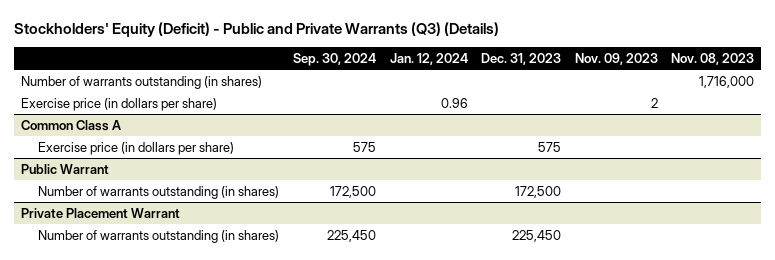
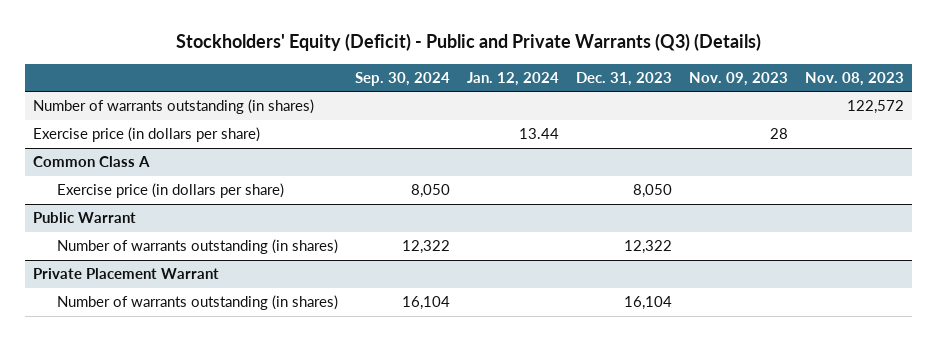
[699,75,755,88] 1,716,000 -> [846,100,904,115] 122,572
[440,97,468,108] 0.96 -> [519,128,560,140] 13.44
[650,97,658,108] 2 -> [770,128,789,140] 28
[352,141,376,152] 575 -> [411,184,451,199] 8,050
[538,141,562,152] 575 -> [633,184,673,199] 8,050
[329,185,376,198] 172,500 -> [402,240,451,255] 12,322
[515,185,562,198] 172,500 -> [624,240,673,255] 12,322
[326,229,376,242] 225,450 -> [402,296,451,311] 16,104
[512,229,562,242] 225,450 -> [624,296,673,311] 16,104

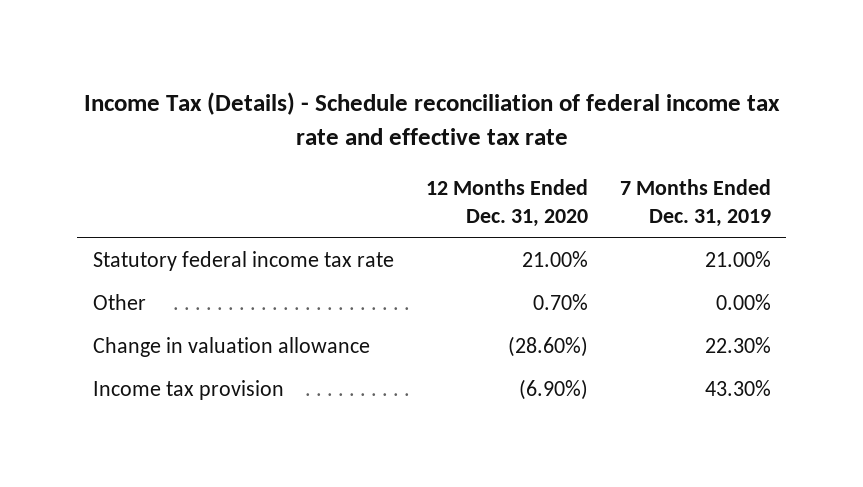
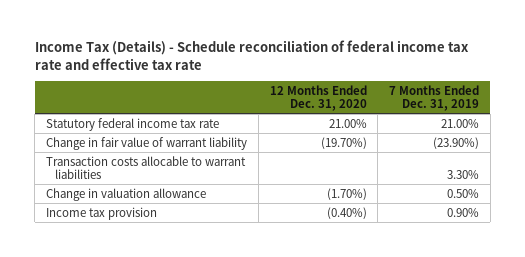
[92,293,146,310] Other -> none
none -> [45,136,247,150] Change in fair value of warrant liability
none -> [45,155,246,179] Transaction costs allocable to warrant liabilities
[507,335,588,357] (28.60%) -> [326,187,367,200] (1.70%)
[704,336,771,353] 22.30% -> [447,188,480,198] 0.50%
[518,378,588,400] (6.90%) -> [326,206,367,219] (0.40%)
[704,379,771,396] 43.30% -> [447,207,480,217] 0.90%

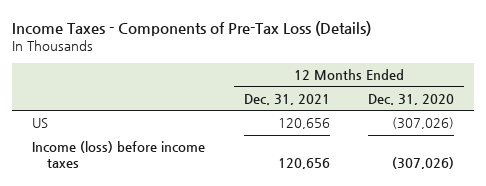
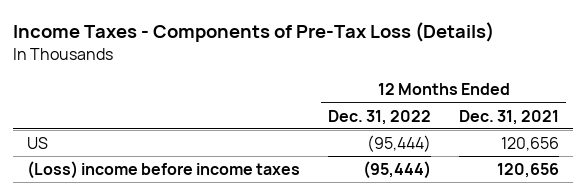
[368,93,455,105] Dec. 31, 2020 -> none
none -> [328,109,432,125] Dec. 31, 2022
[31,141,205,168] Income (loss) before income taxes -> [27,161,301,180] (Loss) income before income taxes

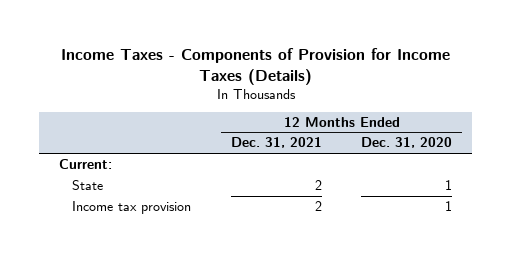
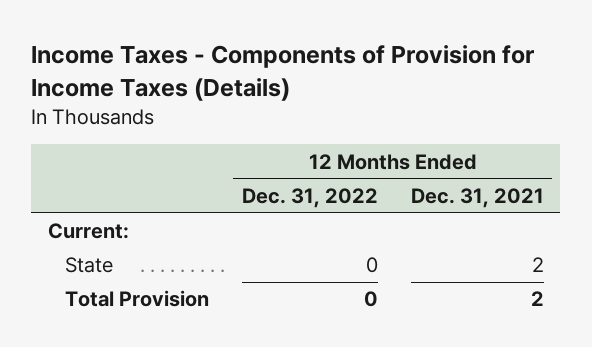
[361,137,453,149] Dec. 31, 2020 -> none
none -> [241,187,378,208] Dec. 31, 2022
[72,200,192,214] Income tax provision -> [64,290,209,308] Total Provision

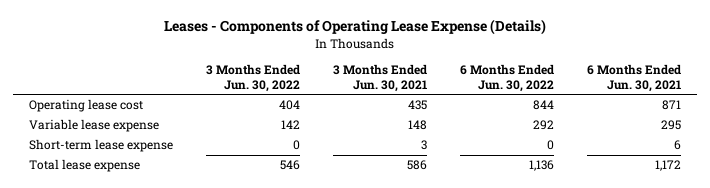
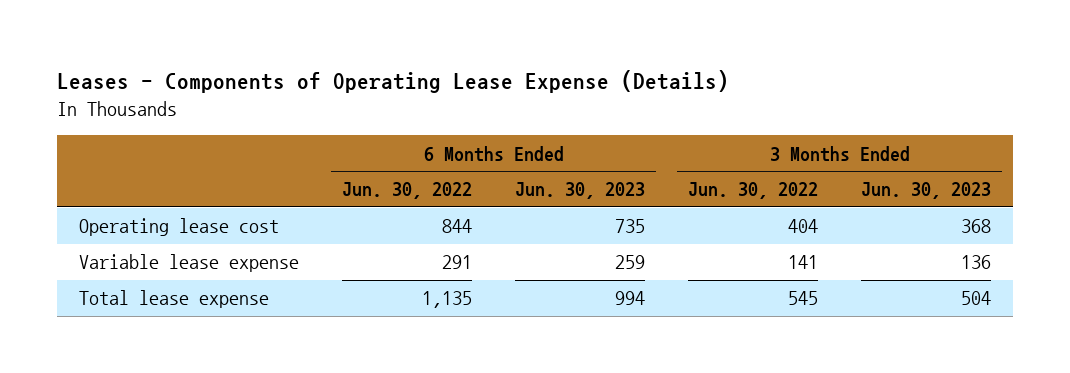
[333,63,428,92] 3 Months Ended Jun. 30, 2021 -> none
[586,63,681,92] 6 Months Ended Jun. 30, 2021 -> none
none -> [515,182,646,200] Jun. 30, 2023
none -> [861,182,992,200] Jun. 30, 2023
[29,139,174,153] Short-term lease expense -> none
[281,120,301,130] 142 -> [788,255,819,270] 141
[533,120,555,131] 292 -> [441,255,472,270] 291
[280,160,301,171] 546 -> [788,291,819,306] 545
[529,160,555,172] 1,136 -> [421,291,472,309] 1,135

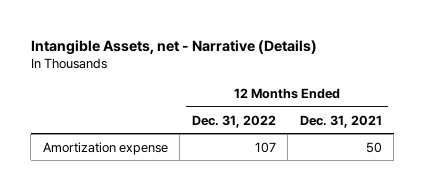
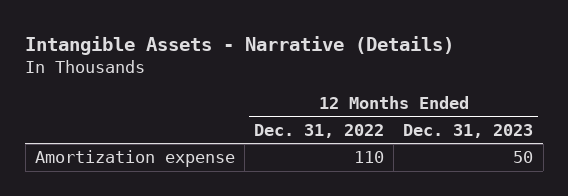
[30,39,317,55] Intangible Assets, net - Narrative (Details) -> [25,35,455,55] Intangible Assets - Narrative (Details)
[299,114,382,128] Dec. 31, 2021 -> none
none -> [403,123,534,138] Dec. 31, 2023
[254,141,276,153] 107 -> [354,151,385,164] 110

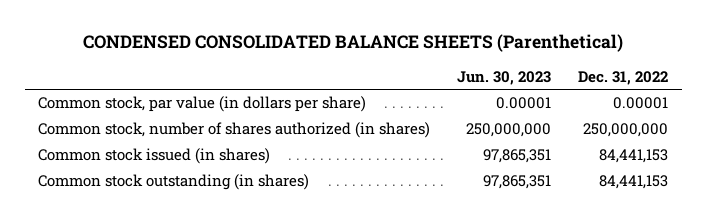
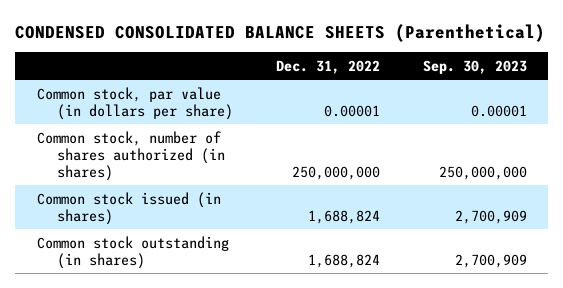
[457,70,552,85] Jun. 30, 2023 -> none
none -> [422,60,527,75] Sep. 30, 2023
[599,149,669,164] 84,441,153 -> [307,209,380,224] 1,688,824
[599,175,669,190] 84,441,153 -> [307,253,380,268] 1,688,824

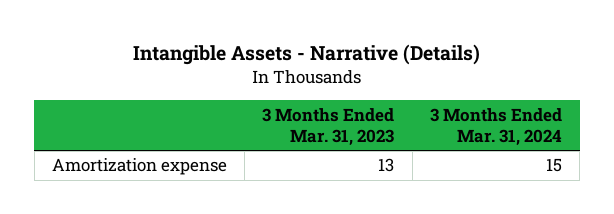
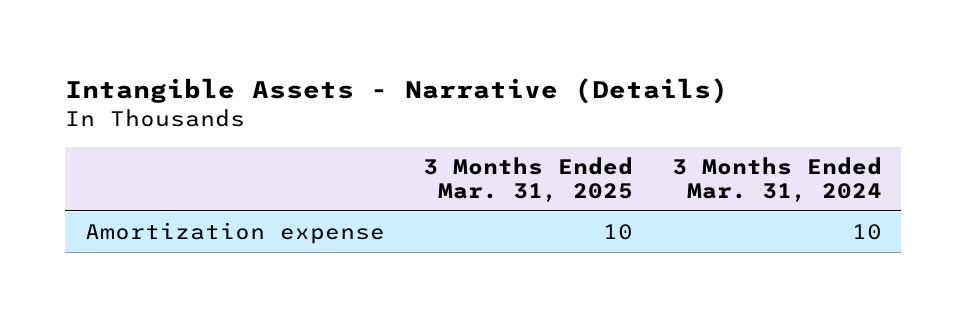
[262,107,395,146] 3 Months Ended Mar. 31, 2023 -> none
none -> [423,156,634,203] 3 Months Ended Mar. 31, 2025
[545,158,562,173] 15 -> [851,224,882,241] 10

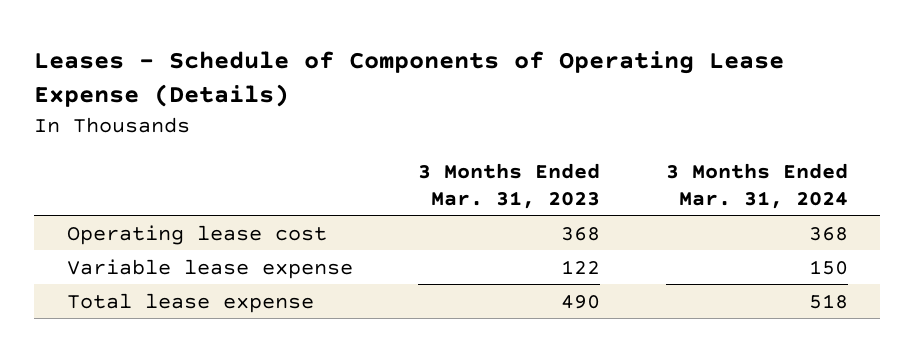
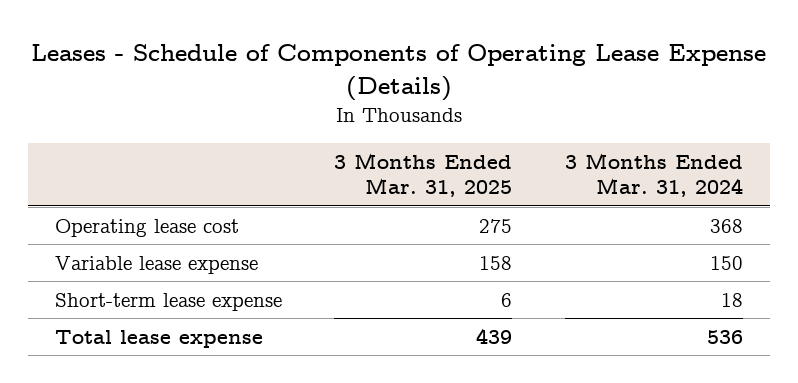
[418,162,601,209] 3 Months Ended Mar. 31, 2023 -> none
none -> [334,152,513,198] 3 Months Ended Mar. 31, 2025
none -> [54,292,282,311] Short-term lease expense
[808,293,848,309] 518 -> [707,329,744,344] 536

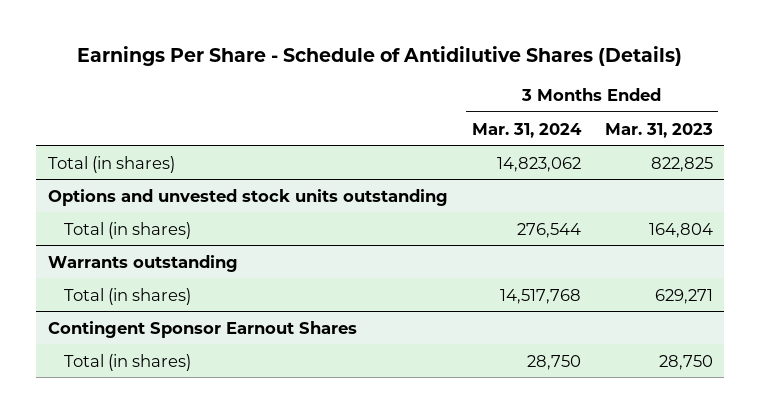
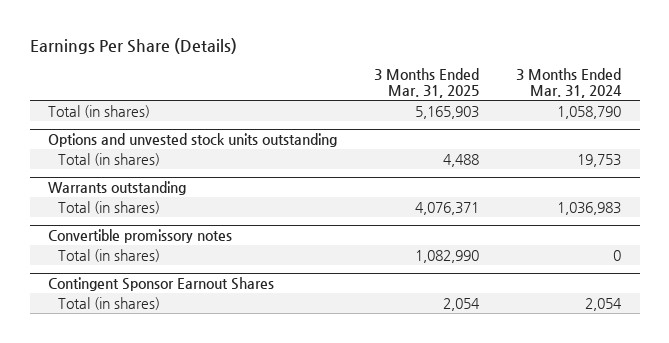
[77,45,683,66] Earnings Per Share - Schedule of Antidilutive Shares (Details) -> [29,37,237,54] Earnings Per Share (Details)
[604,122,713,138] Mar. 31, 2023 -> none
none -> [374,67,480,99] 3 Months Ended Mar. 31, 2025
[496,156,581,172] 14,823,062 -> [557,105,622,119] 1,058,790
[516,222,581,238] 276,544 -> [577,153,622,167] 19,753
[499,288,581,304] 14,517,768 -> [557,201,622,215] 1,036,983
none -> [48,228,233,243] Convertible promissory notes
none -> [58,248,161,262] Total (in shares)
[526,354,581,370] 28,750 -> [585,297,623,311] 2,054

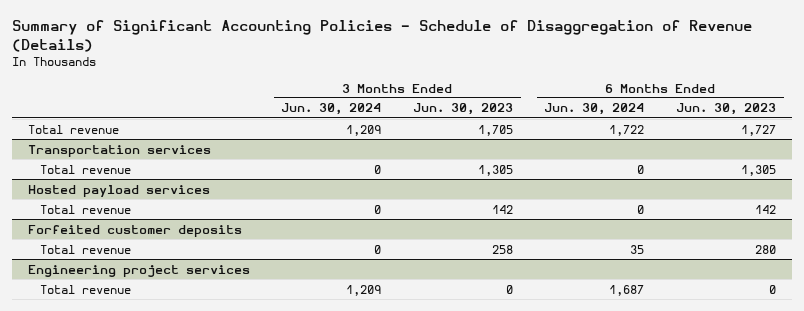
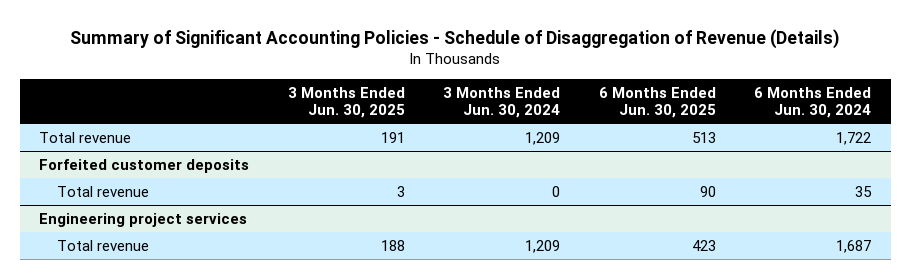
[412,103,513,116] Jun. 30, 2023 -> none
[675,103,776,116] Jun. 30, 2023 -> none
none -> [287,86,405,119] 3 Months Ended Jun. 30, 2025
none -> [598,86,716,119] 6 Months Ended Jun. 30, 2025
[27,144,211,157] Transportation services -> none
[39,164,131,174] Total revenue -> none
[27,184,210,197] Hosted payload services -> none
[39,204,131,214] Total revenue -> none

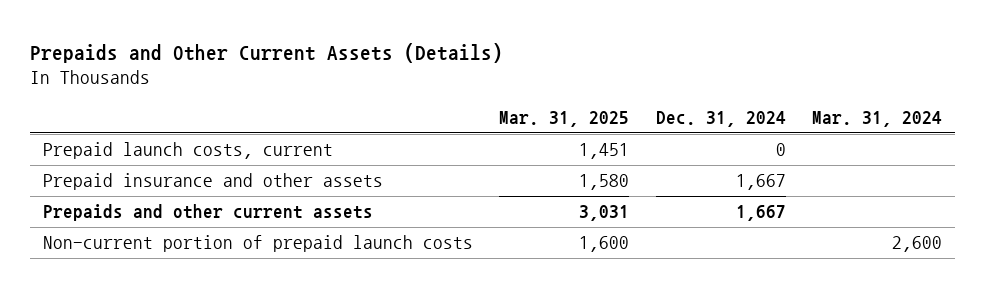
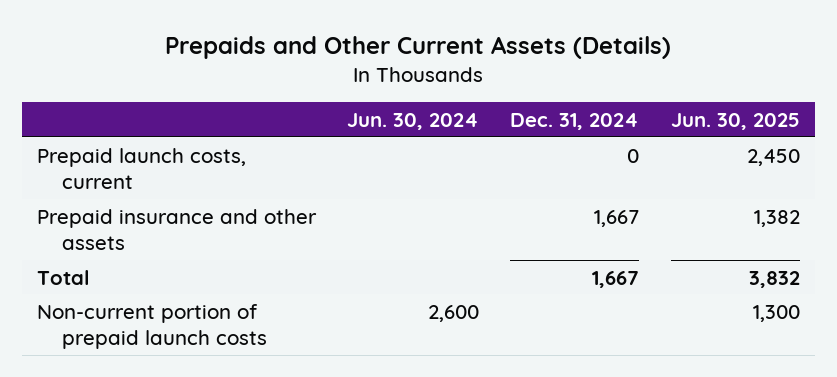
[499,111,630,128] Mar. 31, 2025 -> none
[812,111,943,128] Mar. 31, 2024 -> none
none -> [347,113,480,131] Jun. 30, 2024
none -> [670,113,800,131] Jun. 30, 2025
[43,204,374,222] Prepaids and other current assets -> [37,269,91,285] Total

